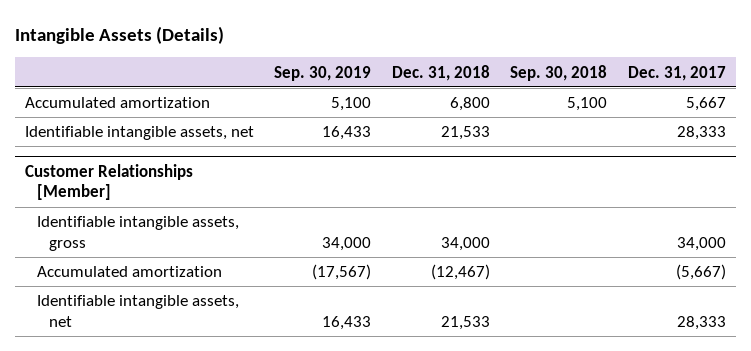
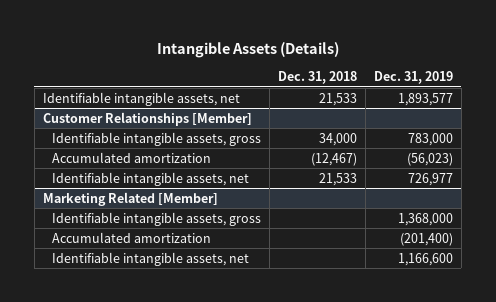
[274,65,372,81] Sep. 30, 2019 -> none
[510,64,608,81] Sep. 30, 2018 -> none
[627,65,726,81] Dec. 31, 2017 -> none
none -> [373,71,453,85] Dec. 31, 2019
[24,97,210,109] Accumulated amortization -> none
none -> [42,191,218,206] Marketing Related [Member]
none -> [51,211,261,226] Identifiable intangible assets, gross
none -> [51,231,211,243] Accumulated amortization
none -> [51,251,249,266] Identifiable intangible assets, net

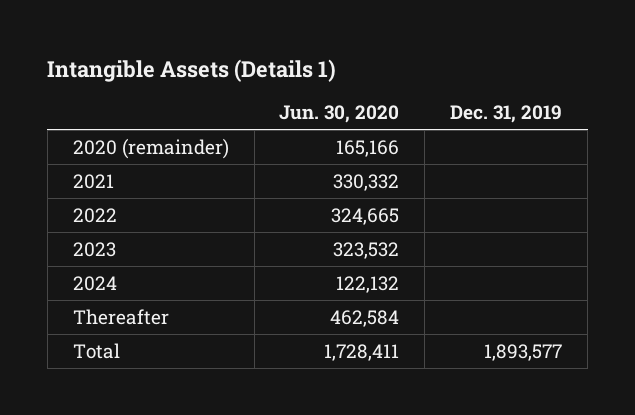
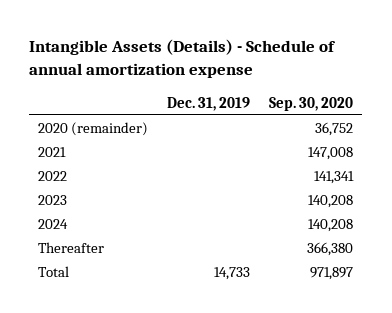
[47,58,337,82] Intangible Assets (Details 1) -> [29,39,337,79] Intangible Assets (Details) - Schedule of annual amortization expense
[279,105,400,124] Jun. 30, 2020 -> none
none -> [269,96,354,111] Sep. 30, 2020
[484,343,563,361] 1,893,577 -> [214,267,251,281] 14,733

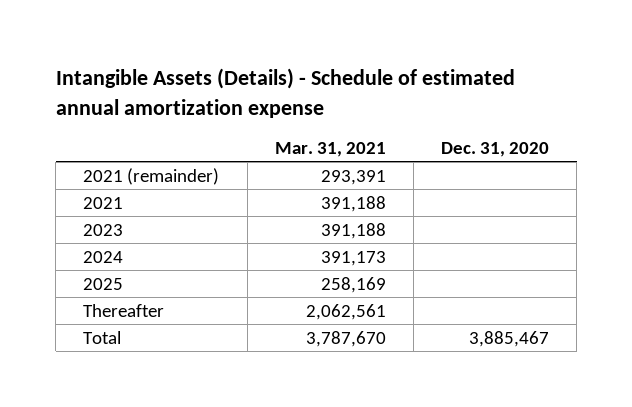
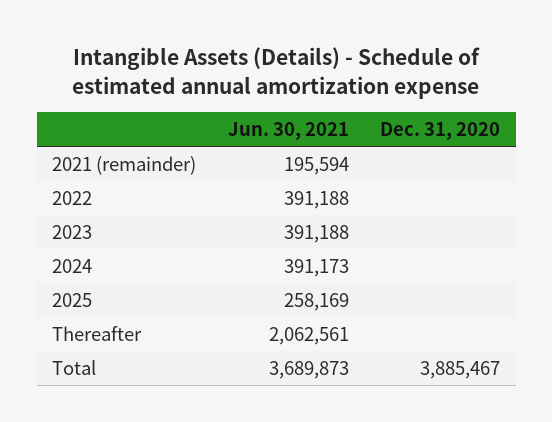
[274,141,386,157] Mar. 31, 2021 -> none
none -> [227,121,349,140] Jun. 30, 2021
[83,196,124,209] 2021 -> [52,190,93,205] 2022

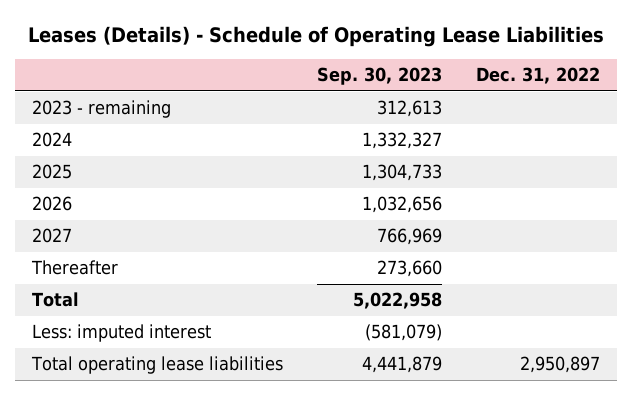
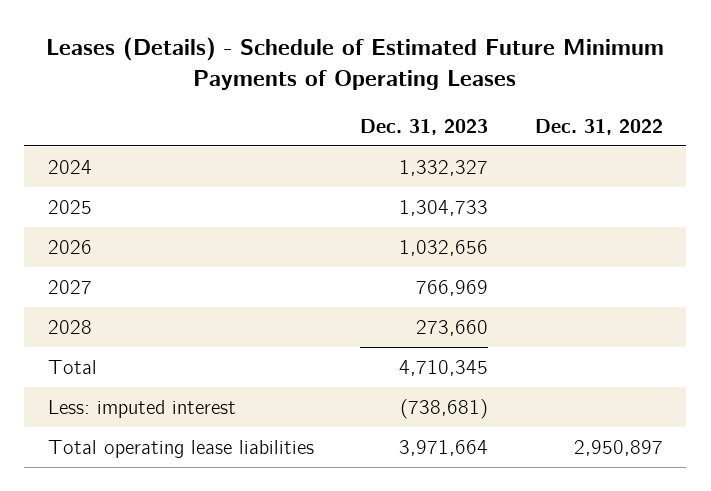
[27,26,604,48] Leases (Details) - Schedule of Operating Lease Liabilities -> [46,37,665,90] Leases (Details) - Schedule of Estimated Future Minimum Payments of Operating Leases
[316,67,442,86] Sep. 30, 2023 -> none
none -> [360,118,489,135] Dec. 31, 2023
[32,100,172,119] 2023 - remaining -> none
[31,260,119,276] Thereafter -> [47,319,92,334] 2028

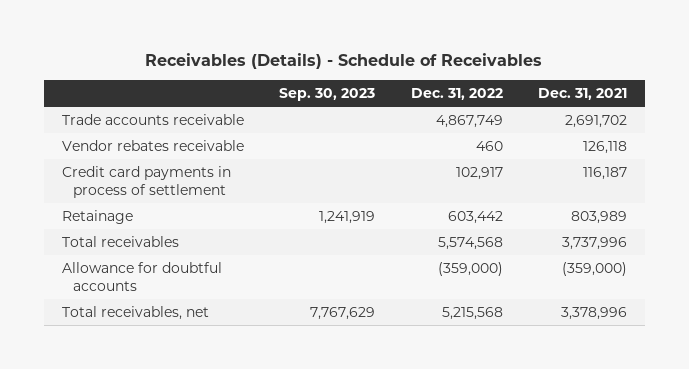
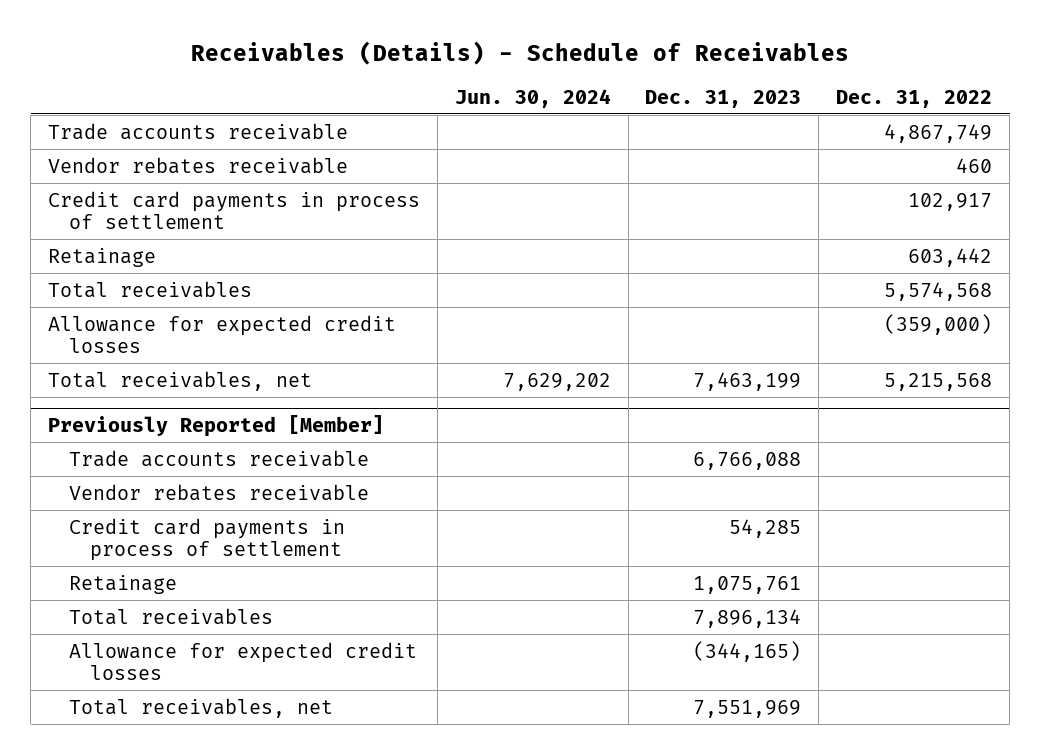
[279,87,376,101] Sep. 30, 2023 -> none
[538,87,628,100] Dec. 31, 2021 -> none
none -> [454,88,611,108] Jun. 30, 2024
none -> [645,89,802,108] Dec. 31, 2023
[61,262,222,291] Allowance for doubtful accounts -> [47,314,396,354] Allowance for expected credit losses
none -> [47,414,384,437] Previously Reported [Member]
none -> [69,449,370,467] Trade accounts receivable
none -> [69,483,370,501] Vendor rebates receivable
none -> [69,517,346,562] Credit card payments in process of settlement
none -> [69,574,178,594] Retainage
none -> [69,607,274,625] Total receivables
none -> [69,641,418,681] Allowance for expected credit losses
none -> [69,697,334,718] Total receivables, net

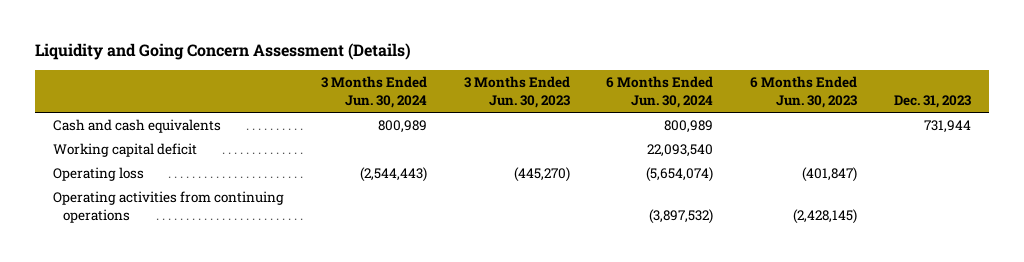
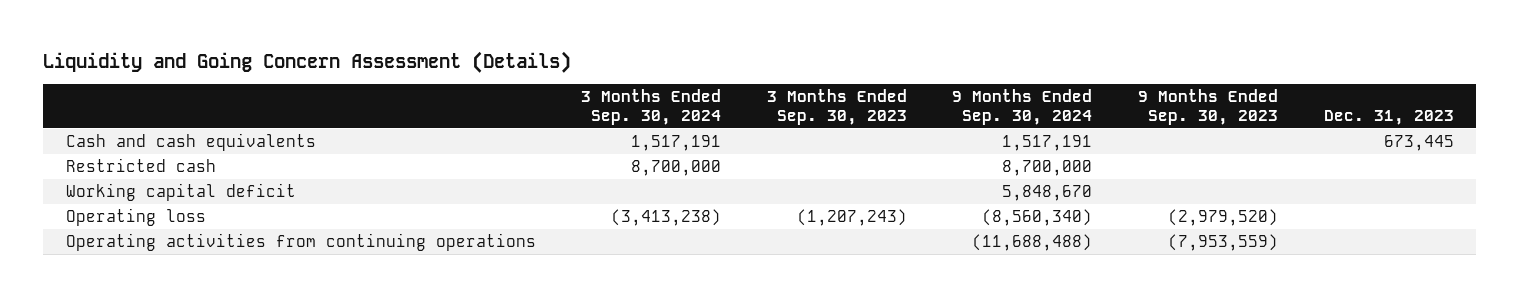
[321,76,428,108] 3 Months Ended Jun. 30, 2024 -> none
[463,76,570,108] 3 Months Ended Jun. 30, 2023 -> none
[606,76,714,108] 6 Months Ended Jun. 30, 2024 -> none
[749,76,857,108] 6 Months Ended Jun. 30, 2023 -> none
none -> [581,89,722,125] 3 Months Ended Sep. 30, 2024
none -> [766,89,907,125] 3 Months Ended Sep. 30, 2023
none -> [952,89,1093,125] 9 Months Ended Sep. 30, 2024
none -> [1137,89,1278,125] 9 Months Ended Sep. 30, 2023
[923,120,971,134] 731,944 -> [1383,135,1454,152] 673,445
none -> [65,158,216,173] Restricted cash

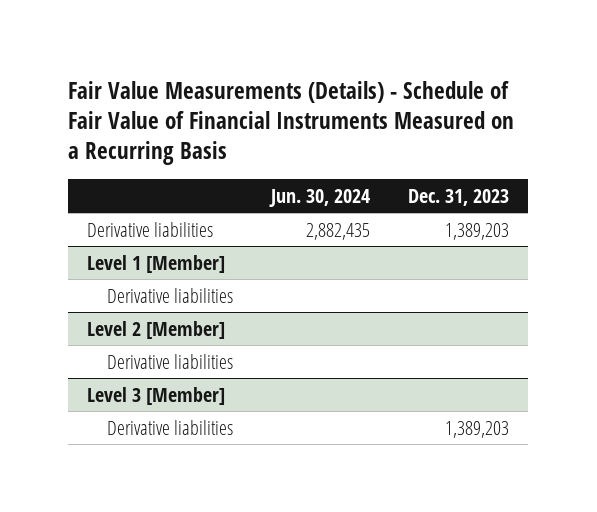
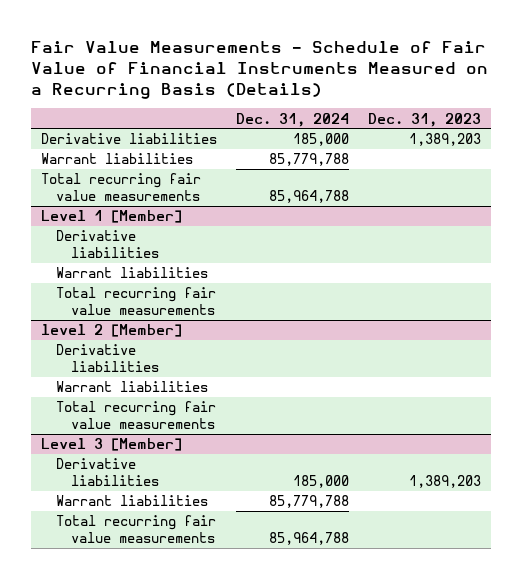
[68,80,515,166] Fair Value Measurements (Details) - Schedule of Fair Value of Financial Instruments Measured on a Recurring Basis -> [31,40,489,99] Fair Value Measurements - Schedule of Fair Value of Financial Instruments Measured on a Recurring Basis (Details)
[269,188,371,207] Jun. 30, 2024 -> none
none -> [236,112,350,127] Dec. 31, 2024
none -> [41,153,194,165] Warrant liabilities
none -> [41,173,202,201] Total recurring fair value measurements
none -> [56,267,209,279] Warrant liabilities
none -> [56,287,217,315] Total recurring fair value measurements
[87,320,226,339] Level 2 [Member] -> [41,324,183,338] level 2 [Member]
none -> [56,381,209,393] Warrant liabilities
none -> [56,401,217,429] Total recurring fair value measurements
none -> [56,495,209,507] Warrant liabilities
none -> [56,515,217,543] Total recurring fair value measurements

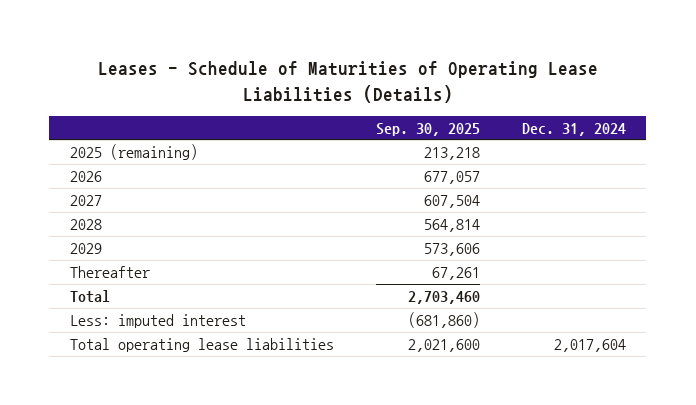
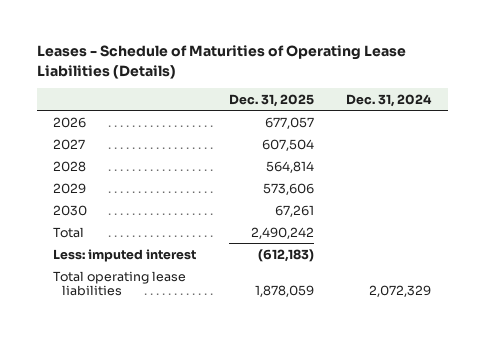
[375,122,480,136] Sep. 30, 2025 -> none
none -> [228,93,314,107] Dec. 31, 2025
[70,144,199,161] 2025 (remaining) -> none
[70,266,151,279] Thereafter -> [53,204,88,216] 2030
[553,339,626,353] 2,017,604 -> [369,285,432,298] 2,072,329

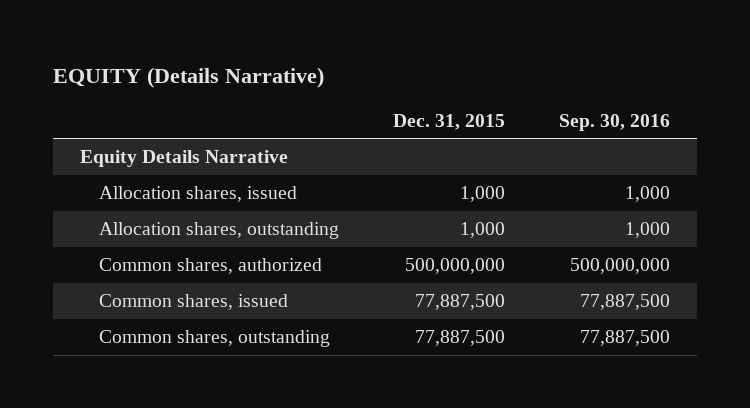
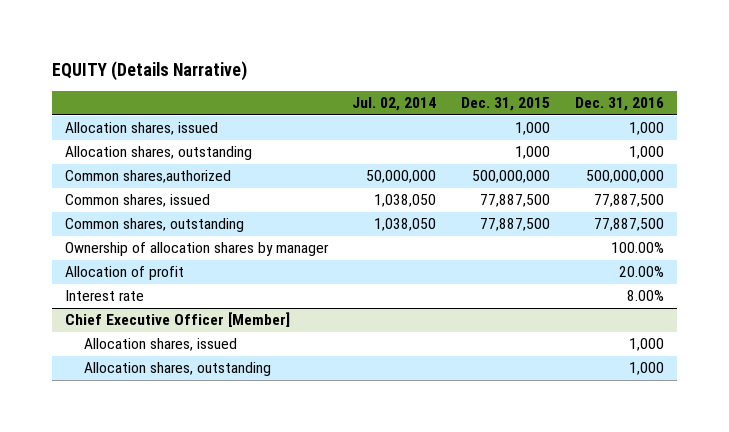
[558,113,670,131] Sep. 30, 2016 -> none
none -> [352,97,437,112] Jul. 02, 2014
none -> [575,97,665,112] Dec. 31, 2016
[79,150,288,168] Equity Details Narrative -> none
[99,258,323,275] Common shares, authorized -> [64,170,231,184] Common shares,authorized
none -> [64,242,329,257] Ownership of allocation shares by manager
none -> [64,266,184,281] Allocation of profit
none -> [64,290,144,302] Interest rate
none -> [64,312,290,328] Chief Executive Officer [Member]
none -> [84,338,238,352] Allocation shares, issued
none -> [84,362,272,377] Allocation shares, outstanding

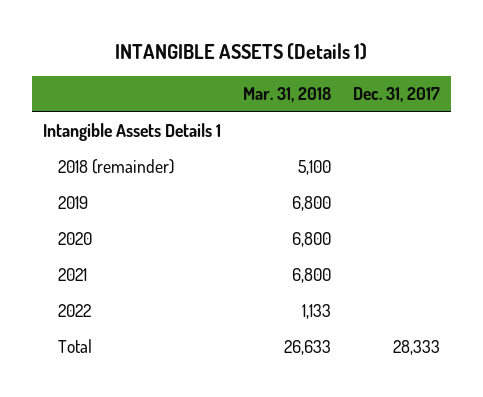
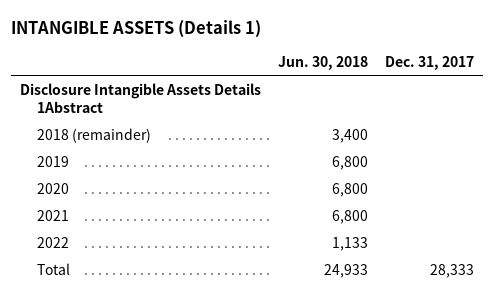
[242,87,331,103] Mar. 31, 2018 -> none
none -> [278,55,369,70] Jun. 30, 2018
[42,123,221,142] Intangible Assets Details 1 -> [20,82,262,113] Disclosure Intangible Assets Details 1Abstract

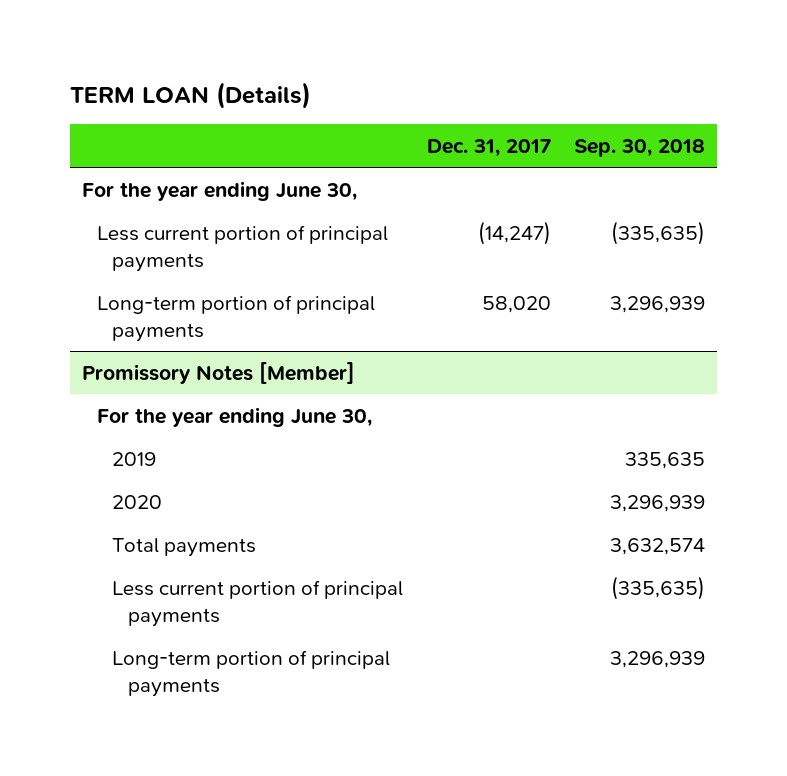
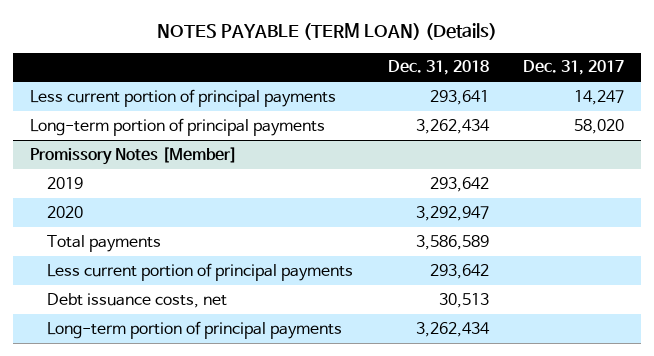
[70,82,312,110] TERM LOAN (Details) -> [157,23,498,41] NOTES PAYABLE (TERM LOAN) (Details)
[574,138,706,157] Sep. 30, 2018 -> none
none -> [387,60,489,76] Dec. 31, 2018
[82,180,358,201] For the year ending June 30, -> none
[477,220,551,245] (14,247) -> [574,89,625,105] 14,247
[97,406,373,427] For the year ending June 30, -> none
none -> [47,292,228,308] Debt issuance costs, net

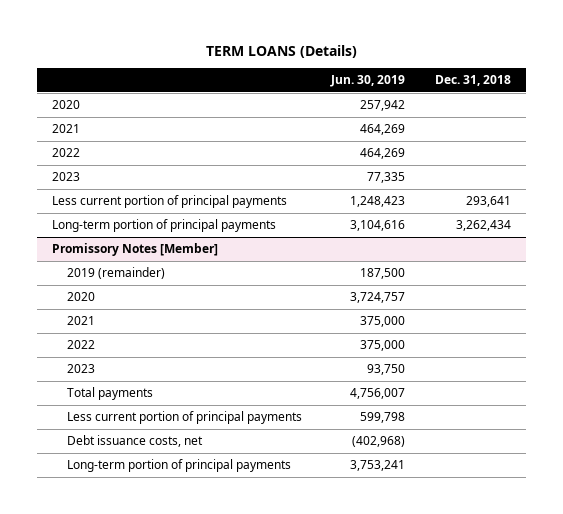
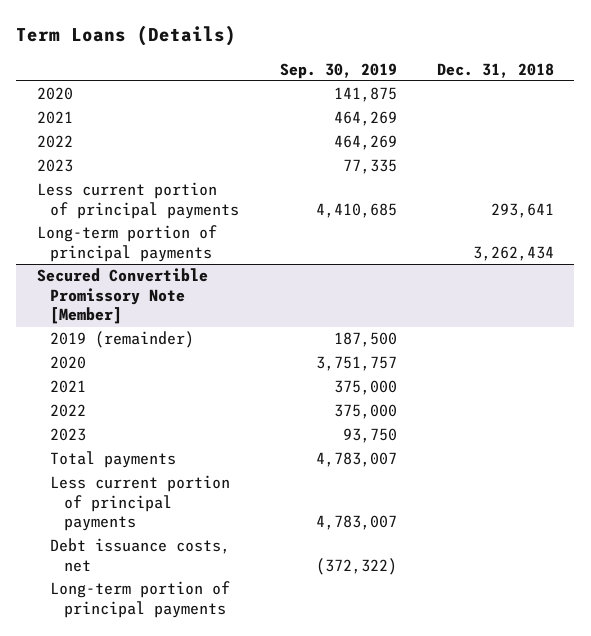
[205,44,357,58] TERM LOANS (Details) -> [16,25,237,47] Term Loans (Details)
[330,75,406,88] Jun. 30, 2019 -> none
none -> [279,62,397,79] Sep. 30, 2019
[52,243,219,257] Promissory Notes [Member] -> [36,268,208,325] Secured Convertible Promissory Note [Member]

